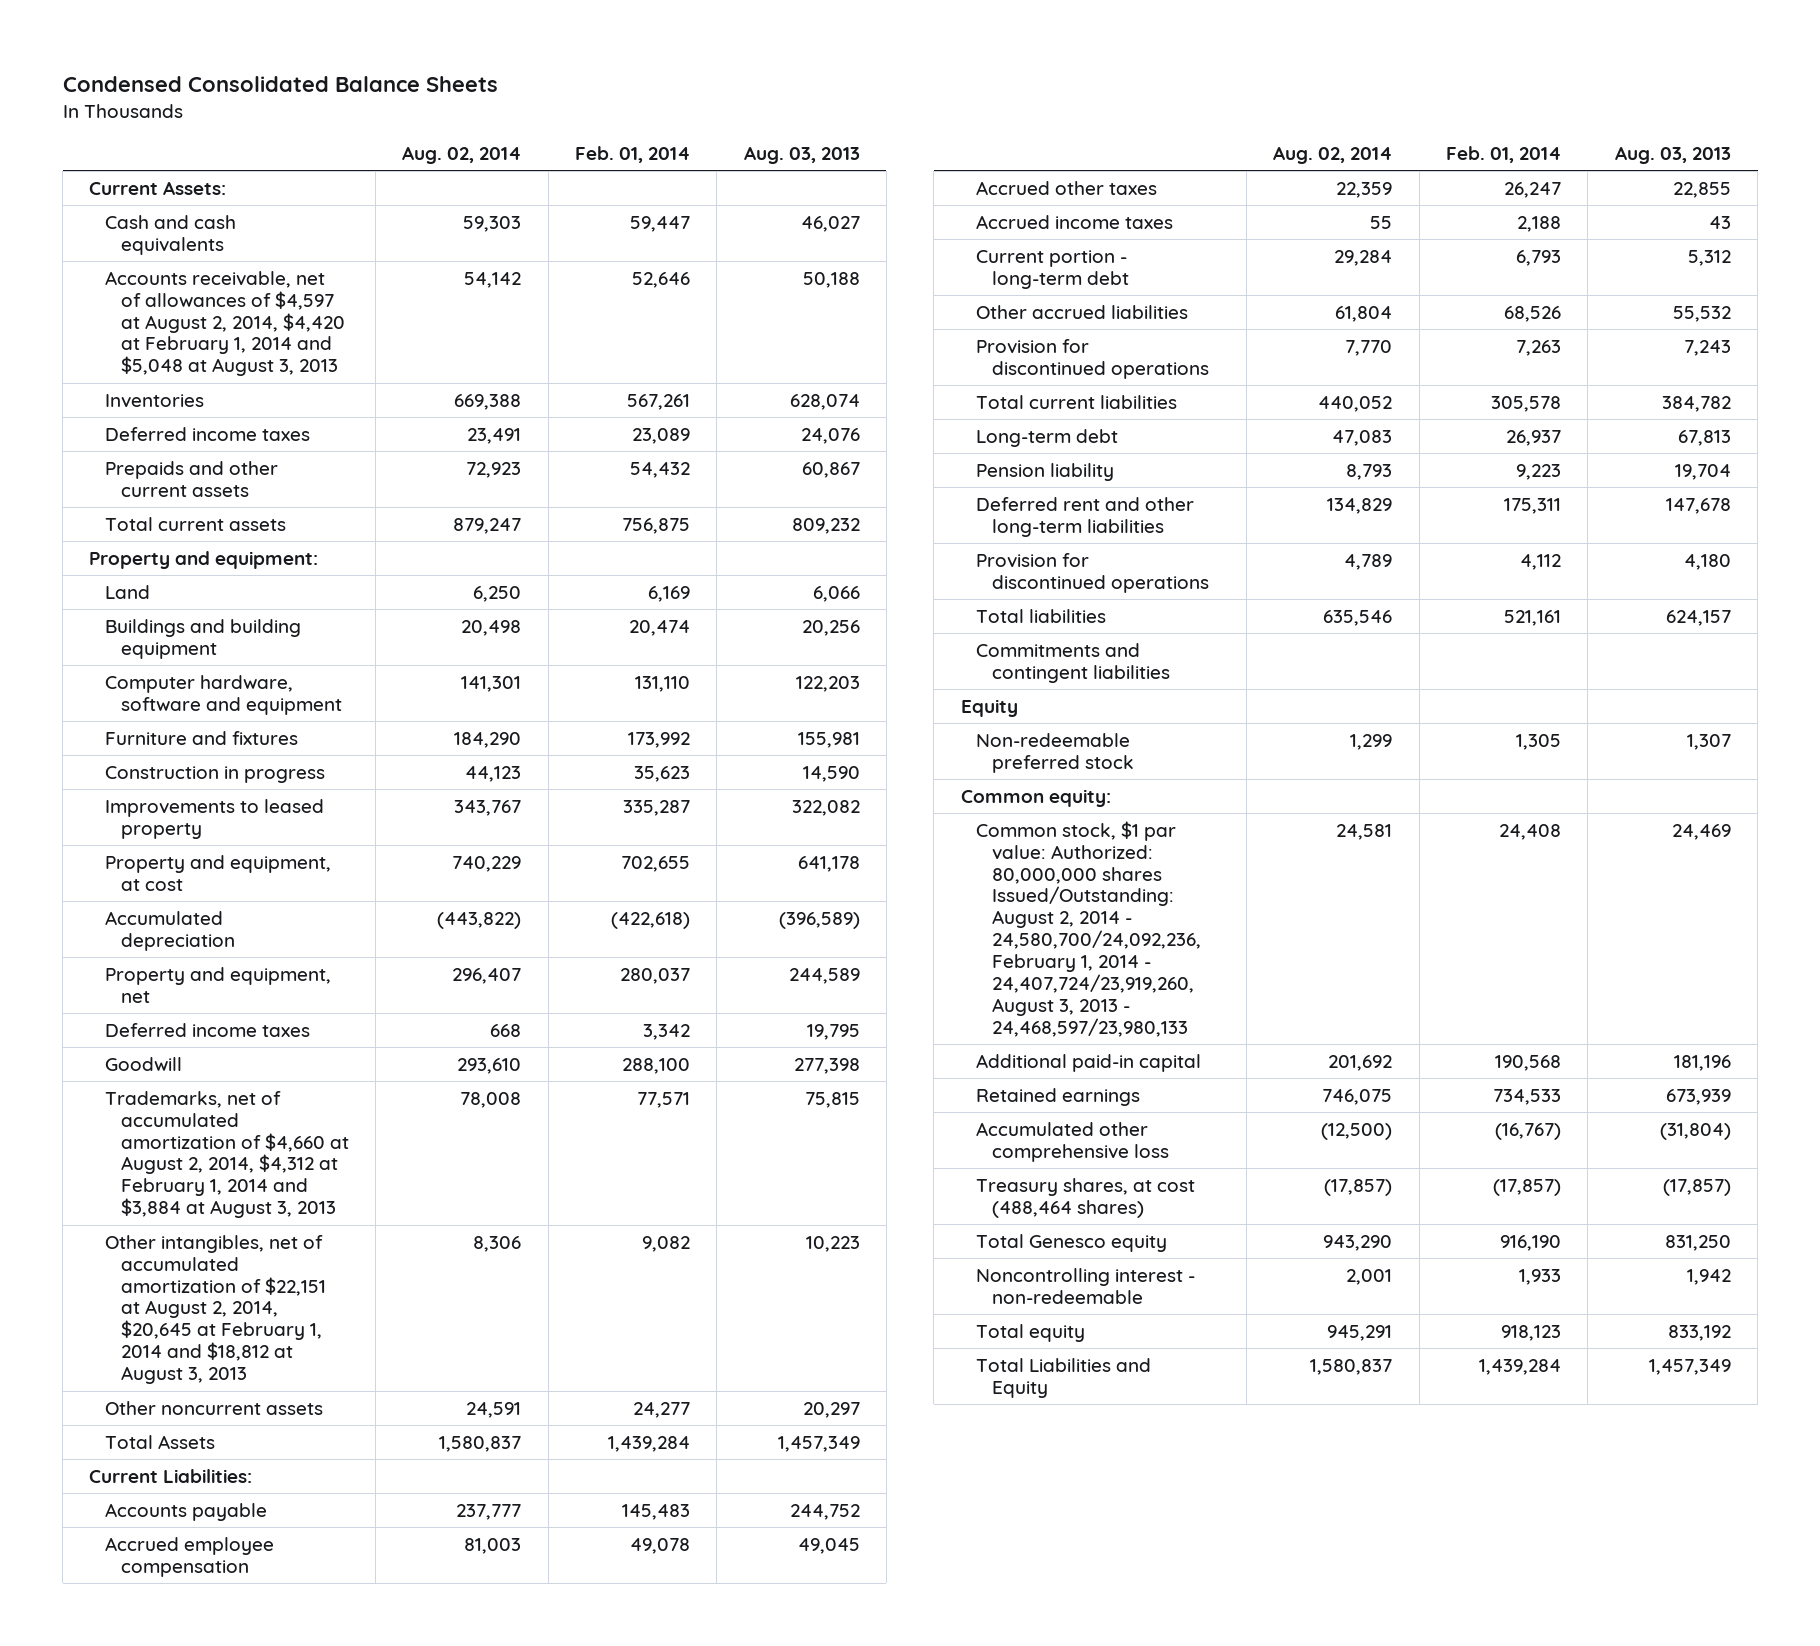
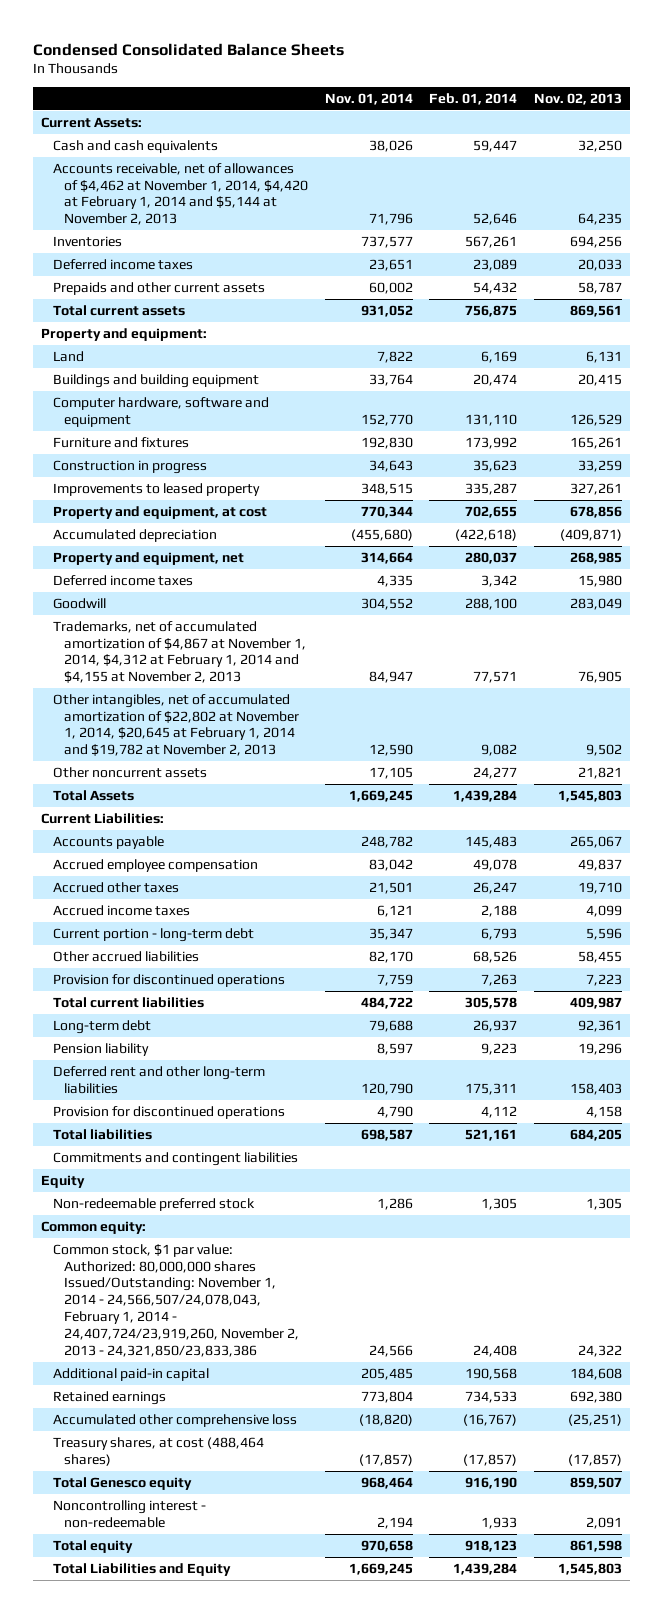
[402,146,522,165] Aug. 02, 2014 -> none
[743,146,860,165] Aug. 03, 2013 -> none
none -> [324,92,413,105] Nov. 01, 2014
none -> [533,92,622,105] Nov. 02, 2013
[105,270,345,377] Accounts receivable, net of allowances of $4,597 at August 2, 2014, $4,420 at February 1, 2014 and $5,048 at August 3, 2013 -> [52,162,309,226] Accounts receivable, net of allowances of $4,462 at November 1, 2014, $4,420 at February 1, 2014 and $5,144 at November 2, 2013
[105,1090,349,1219] Trademarks, net of accumulated amortization of $4,660 at August 2, 2014, $4,312 at February 1, 2014 and $3,884 at August 3, 2013 -> [52,620,307,684] Trademarks, net of accumulated amortization of $4,867 at November 1, 2014, $4,312 at February 1, 2014 and $4,155 at November 2, 2013
[105,1234,326,1385] Other intangibles, net of accumulated amortization of $22,151 at August 2, 2014, $20,645 at February 1, 2014 and $18,812 at August 3, 2013 -> [52,693,300,757] Other intangibles, net of accumulated amortization of $22,802 at November 1, 2014, $20,645 at February 1, 2014 and $19,782 at November 2, 2013
[976,820,1201,1038] Common stock, $1 par value: Authorized: 80,000,000 shares Issued/Outstanding: August 2, 2014 - 24,580,700/24,092,236, February 1, 2014 - 24,407,724/23,919,260, August 3, 2013 - 24,468,597/23,980,133 -> [52,1243,300,1357] Common stock, $1 par value: Authorized: 80,000,000 shares Issued/Outstanding: November 1, 2014 - 24,566,507/24,078,043, February 1, 2014 - 24,407,724/23,919,260, November 2, 2013 - 24,321,850/23,833,386

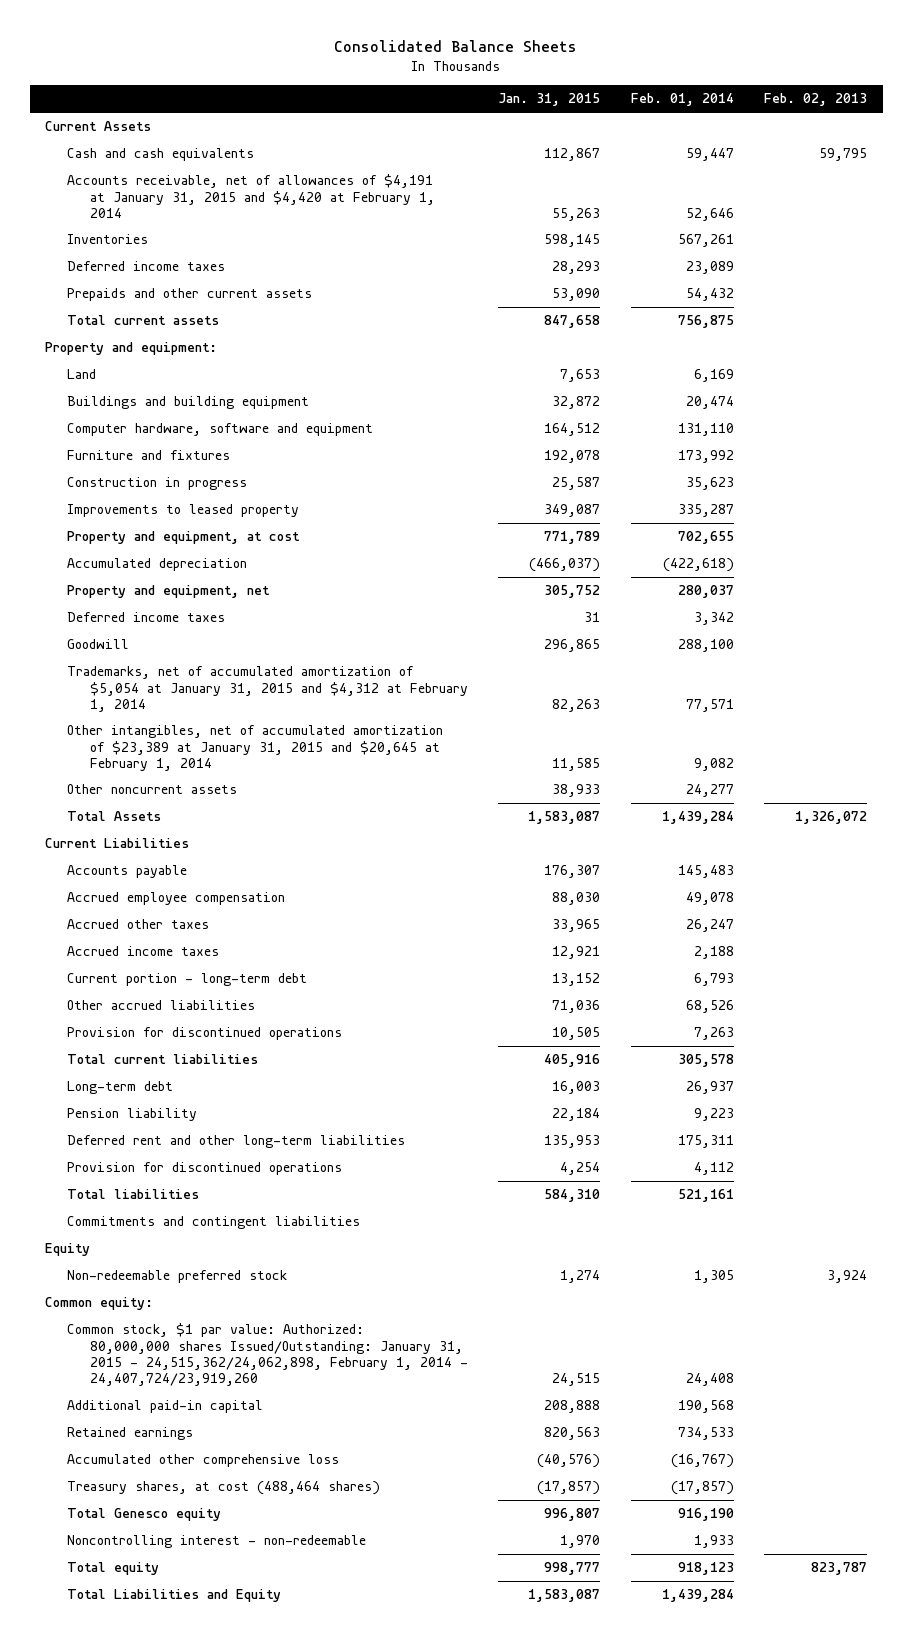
[33,42,345,56] Condensed Consolidated Balance Sheets -> [334,39,578,52] Consolidated Balance Sheets
[324,92,413,105] Nov. 01, 2014 -> none
[533,92,622,105] Nov. 02, 2013 -> none
none -> [498,93,601,107] Jan. 31, 2015
none -> [764,93,868,107] Feb. 02, 2013
[41,116,143,128] Current Assets: -> [45,121,152,132] Current Assets
[52,162,309,226] Accounts receivable, net of allowances of $4,462 at November 1, 2014, $4,420 at February 1, 2014 and $5,144 at November 2, 2013 -> [67,174,435,218] Accounts receivable, net of allowances of $4,191 at January 31, 2015 and $4,420 at February 1, 2014
[52,620,307,684] Trademarks, net of accumulated amortization of $4,867 at November 1, 2014, $4,312 at February 1, 2014 and $4,155 at November 2, 2013 -> [67,666,468,712] Trademarks, net of accumulated amortization of $5,054 at January 31, 2015 and $4,312 at February 1, 2014
[52,693,300,757] Other intangibles, net of accumulated amortization of $22,802 at November 1, 2014, $20,645 at February 1, 2014 and $19,782 at November 2, 2013 -> [67,725,444,771] Other intangibles, net of accumulated amortization of $23,389 at January 31, 2015 and $20,645 at February 1, 2014
[41,812,165,824] Current Liabilities: -> [45,838,190,849] Current Liabilities
[52,1243,300,1357] Common stock, $1 par value: Authorized: 80,000,000 shares Issued/Outstanding: November 1, 2014 - 24,566,507/24,078,043, February 1, 2014 - 24,407,724/23,919,260, November 2, 2013 - 24,321,850/23,833,386 -> [67,1323,468,1386] Common stock, $1 par value: Authorized: 80,000,000 shares Issued/Outstanding: January 31, 2015 - 24,515,362/24,062,898, February 1, 2014 - 24,407,724/23,919,260

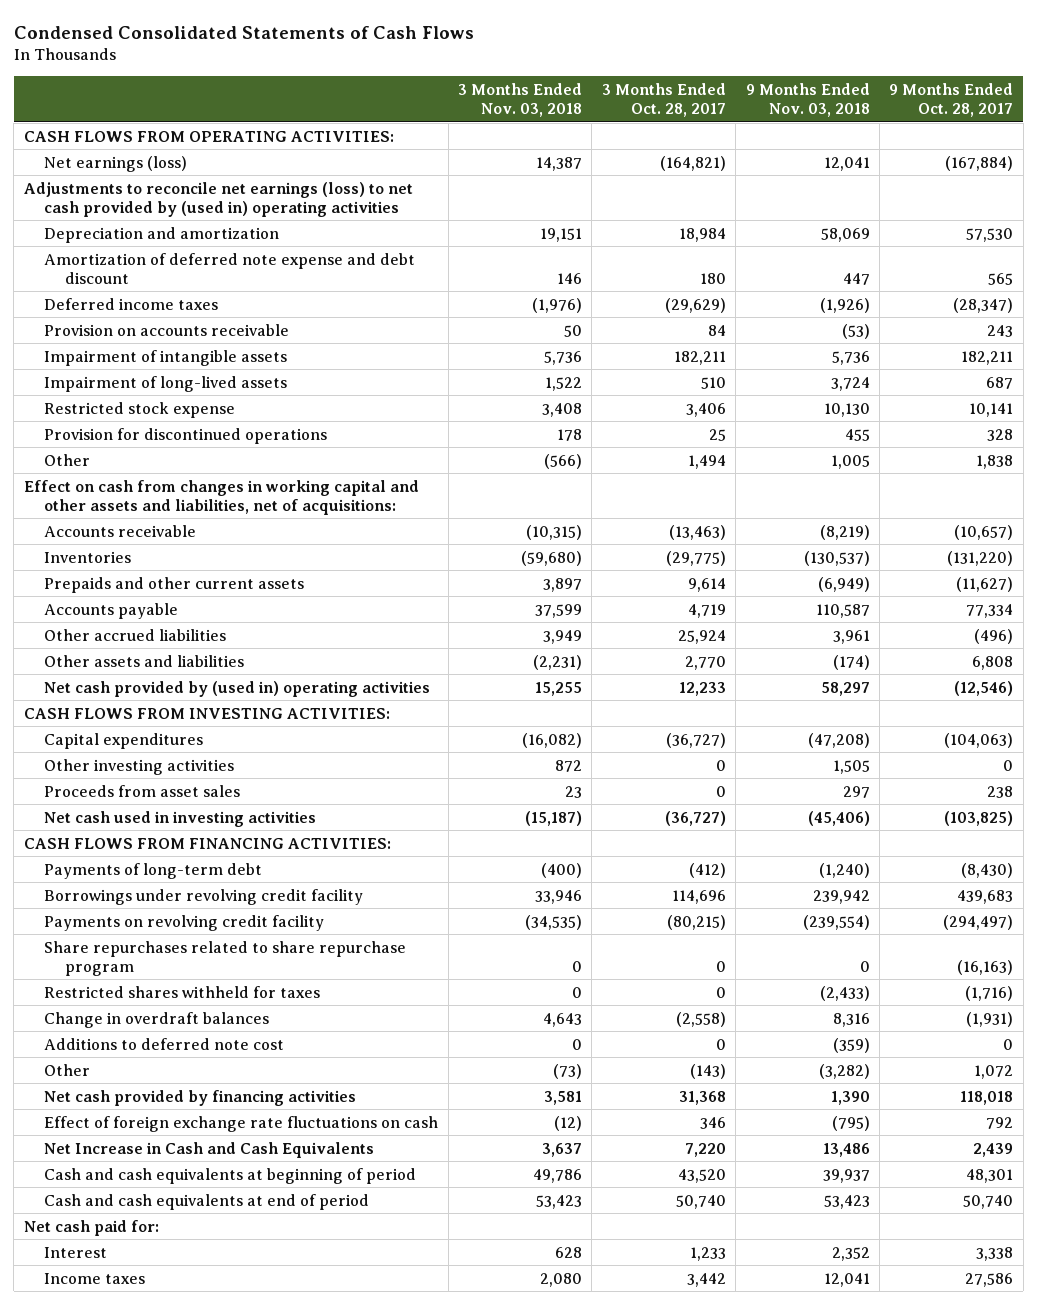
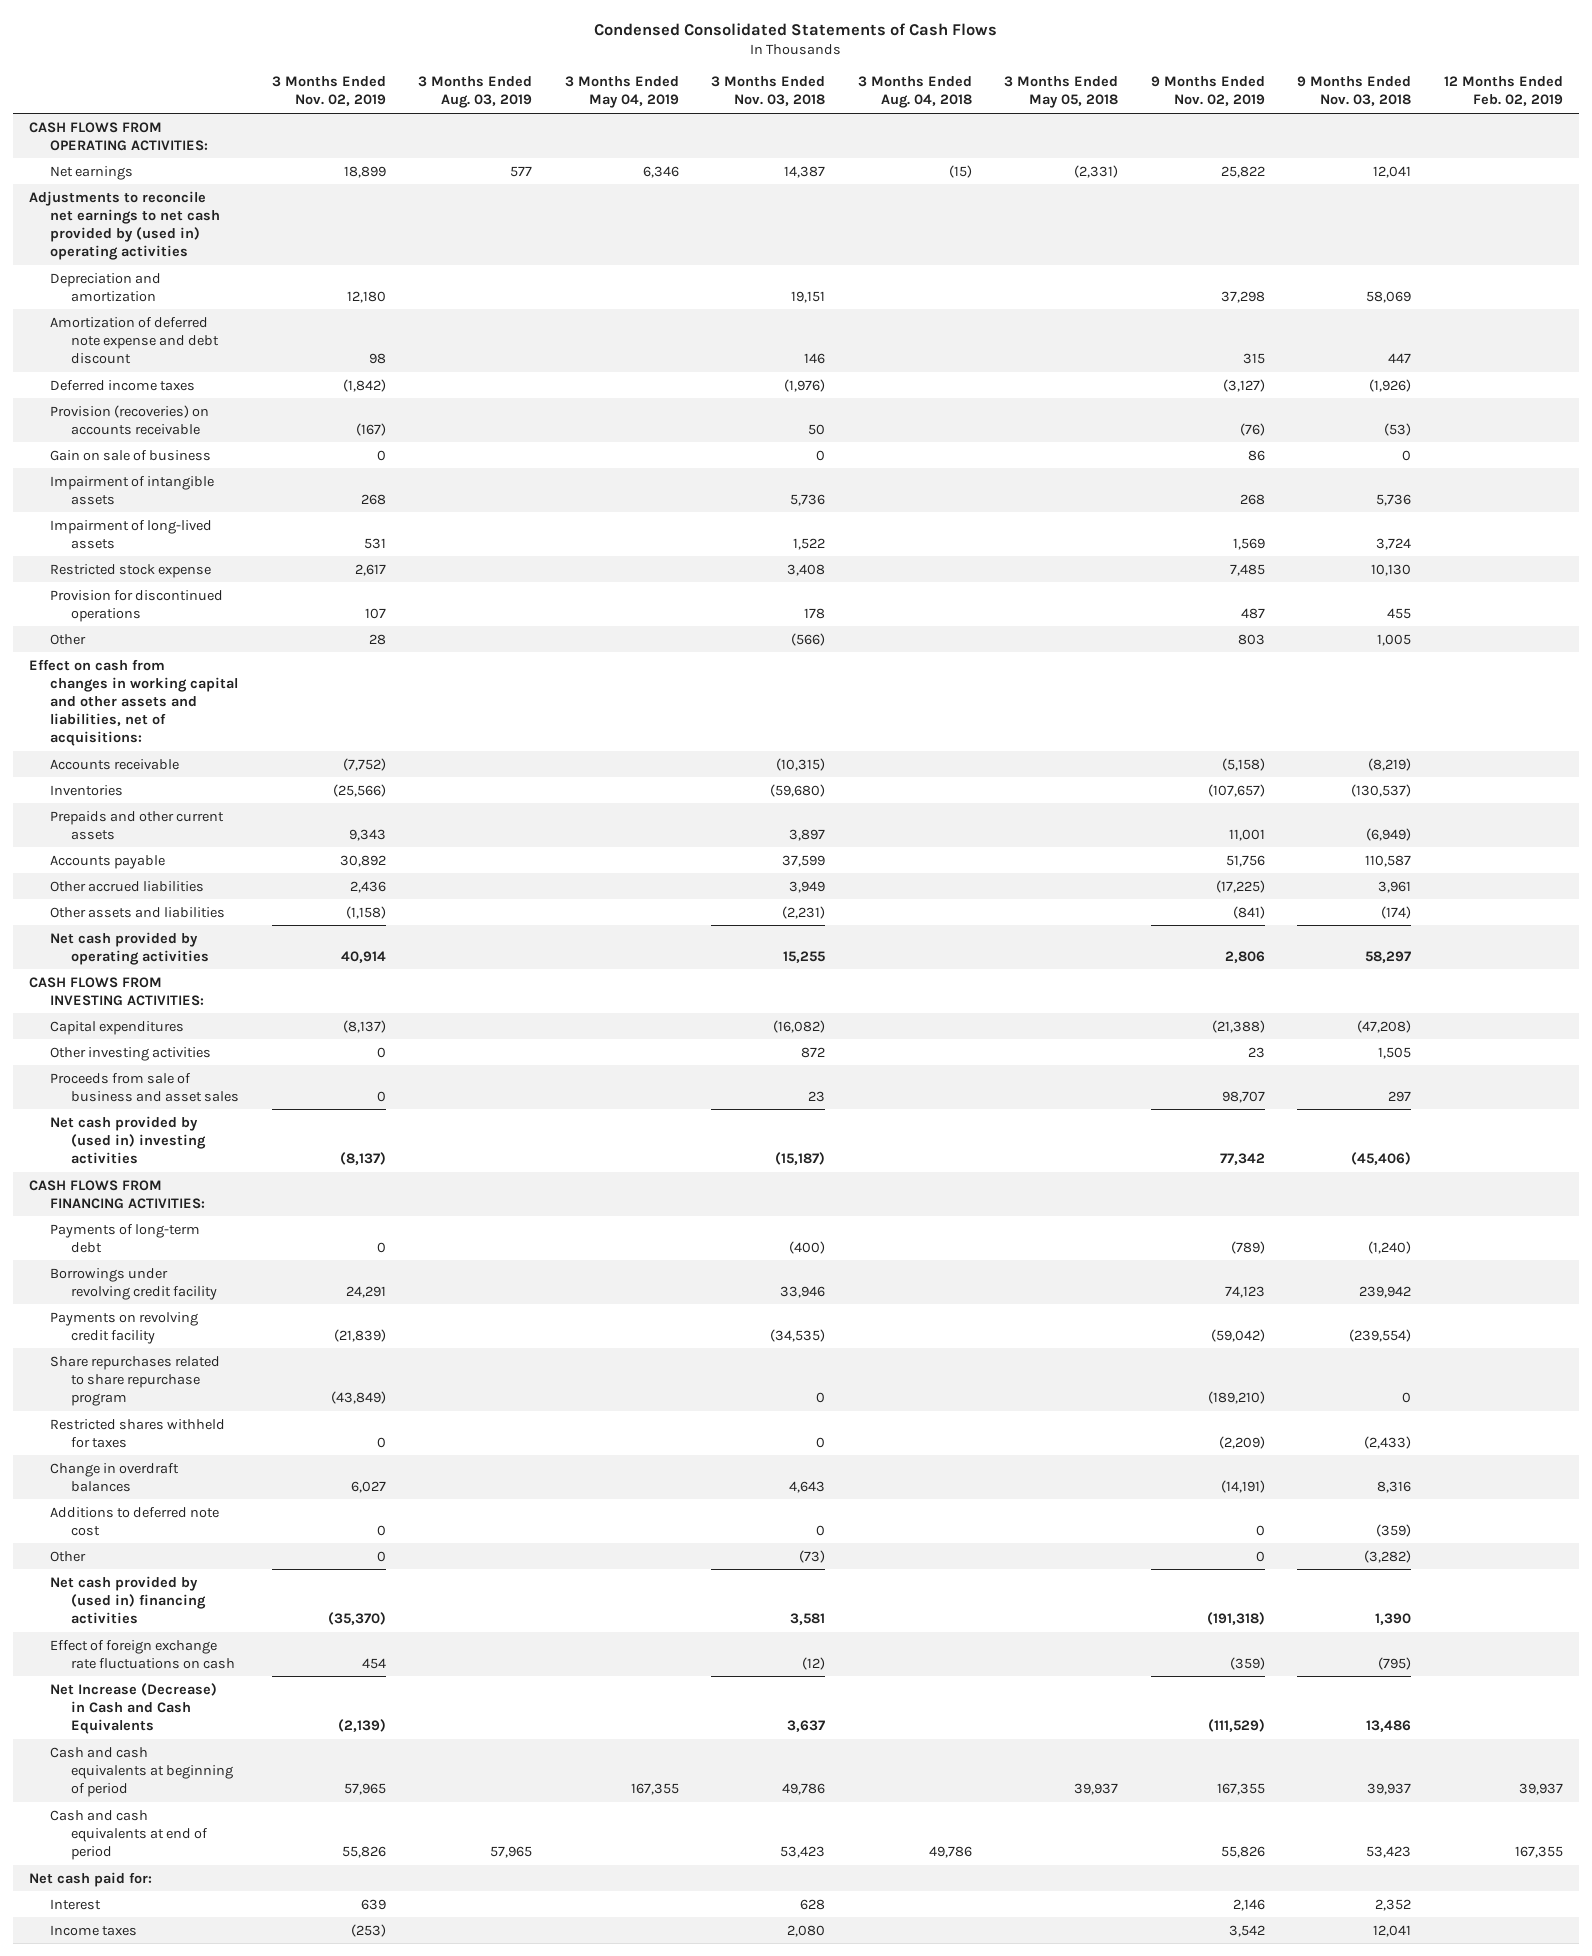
[601,83,726,118] 3 Months Ended Oct. 28, 2017 -> none
[889,83,1014,118] 9 Months Ended Oct. 28, 2017 -> none
none -> [271,76,386,107] 3 Months Ended Nov. 02, 2019
none -> [418,76,533,109] 3 Months Ended Aug. 03, 2019
none -> [564,76,679,109] 3 Months Ended May 04, 2019
none -> [857,76,972,109] 3 Months Ended Aug. 04, 2018
none -> [1004,76,1119,109] 3 Months Ended May 05, 2018
none -> [1150,76,1265,107] 9 Months Ended Nov. 02, 2019
none -> [1443,76,1563,107] 12 Months Ended Feb. 02, 2019
[44,155,188,172] Net earnings (loss) -> [50,165,134,180] Net earnings
[23,181,413,217] Adjustments to reconcile net earnings (loss) to net cash provided by (used in) operating activities -> [28,190,221,261] Adjustments to reconcile net earnings to net cash provided by (used in) operating activities
[44,323,290,336] Provision on accounts receivable -> [50,404,210,435] Provision (recoveries) on accounts receivable
none -> [50,449,212,461] Gain on sale of business
[44,680,431,697] Net cash provided by (used in) operating activities -> [50,931,210,965] Net cash provided by operating activities
[44,784,241,797] Proceeds from asset sales -> [50,1072,240,1102] Proceeds from sale of business and asset sales
[44,810,317,827] Net cash used in investing activities -> [50,1115,207,1164] Net cash provided by (used in) investing activities
[44,1089,357,1106] Net cash provided by financing activities -> [50,1575,207,1624] Net cash provided by (used in) financing activities
[44,1141,375,1158] Net Increase in Cash and Cash Equivalents -> [50,1682,218,1734] Net Increase (Decrease) in Cash and Cash Equivalents

